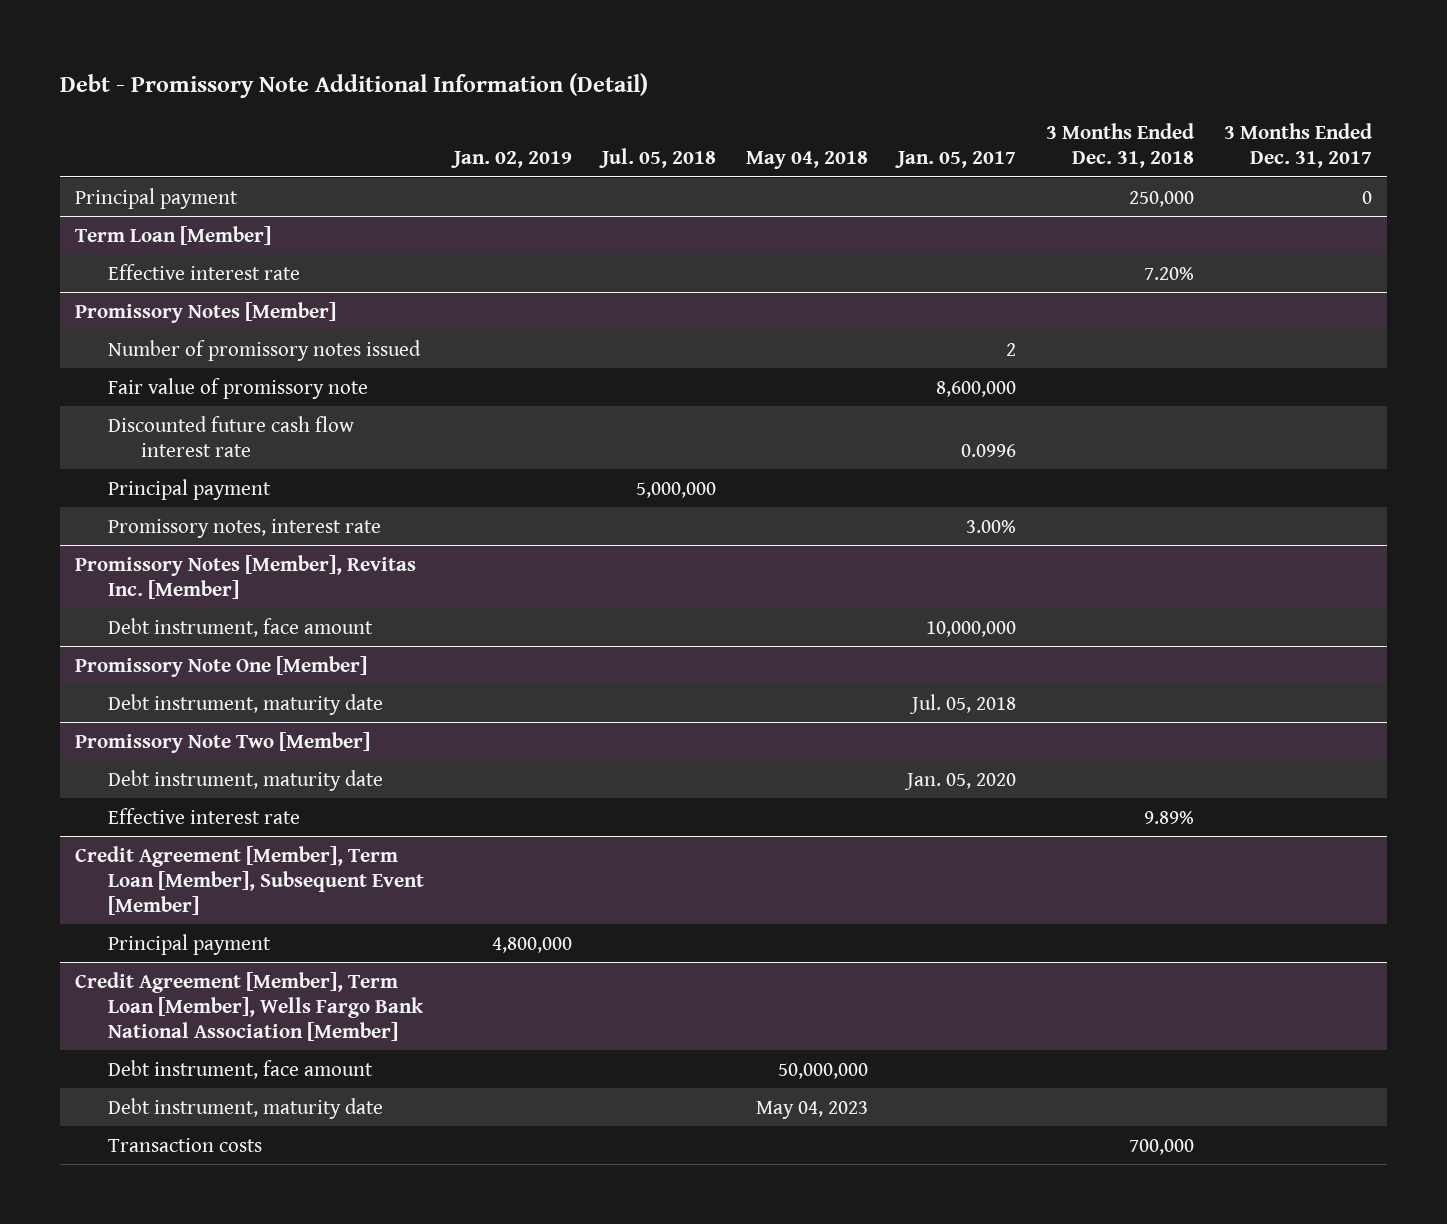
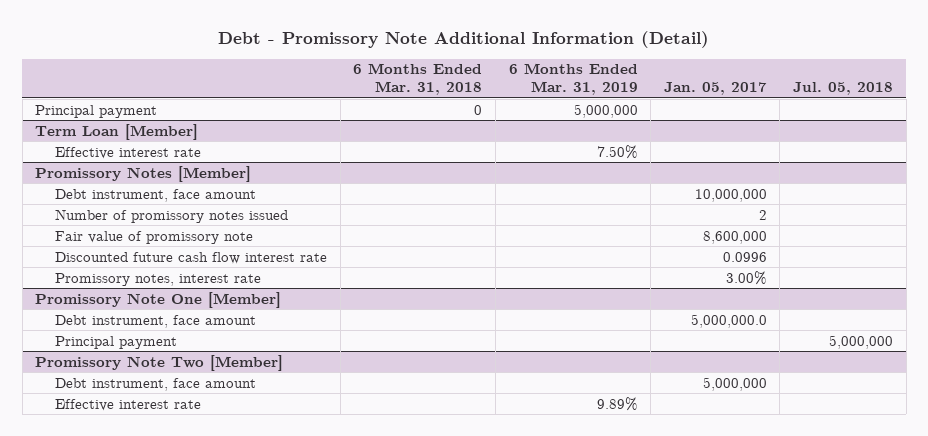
[451,150,573,168] Jan. 02, 2019 -> none
[746,150,869,169] May 04, 2018 -> none
[1046,122,1195,168] 3 Months Ended Dec. 31, 2018 -> none
[1224,122,1373,168] 3 Months Ended Dec. 31, 2017 -> none
none -> [353,63,483,95] 6 Months Ended Mar. 31, 2018
none -> [508,63,638,95] 6 Months Ended Mar. 31, 2019
none -> [55,188,257,202] Debt instrument, face amount
[108,478,272,500] Principal payment -> none
[74,554,416,599] Promissory Notes [Member], Revitas Inc. [Member] -> none
[108,617,374,637] Debt instrument, face amount -> none
[108,693,384,715] Debt instrument, maturity date -> none
none -> [55,314,257,328] Debt instrument, face amount
none -> [55,335,178,349] Principal payment
[108,769,384,791] Debt instrument, maturity date -> none
none -> [55,377,257,391] Debt instrument, face amount
[74,845,425,915] Credit Agreement [Member], Term Loan [Member], Subsequent Event [Member] -> none
[108,933,272,955] Principal payment -> none
[74,971,425,1041] Credit Agreement [Member], Term Loan [Member], Wells Fargo Bank National Association [Member] -> none
[108,1059,374,1079] Debt instrument, face amount -> none
[108,1097,384,1119] Debt instrument, maturity date -> none
[108,1137,263,1152] Transaction costs -> none

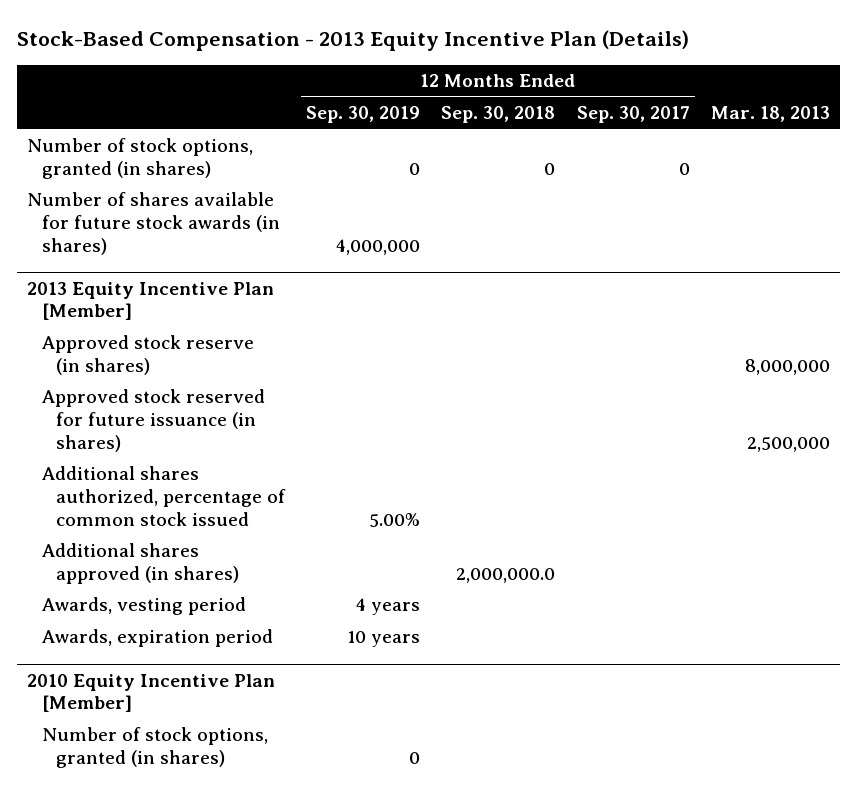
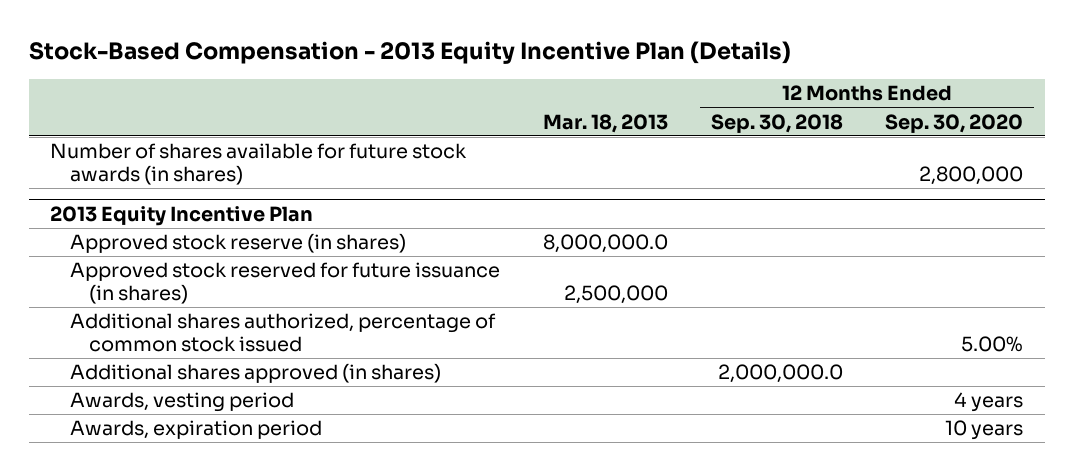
[306,106,421,124] Sep. 30, 2019 -> none
[576,106,690,124] Sep. 30, 2017 -> none
none -> [885,113,1024,133] Sep. 30, 2020
[27,138,254,179] Number of stock options, granted (in shares) -> none
[27,281,275,321] 2013 Equity Incentive Plan [Member] -> [50,205,314,226] 2013 Equity Incentive Plan
[744,358,830,375] 8,000,000 -> [542,234,668,254] 8,000,000.0
[27,673,276,713] 2010 Equity Incentive Plan [Member] -> none
[41,727,268,768] Number of stock options, granted (in shares) -> none

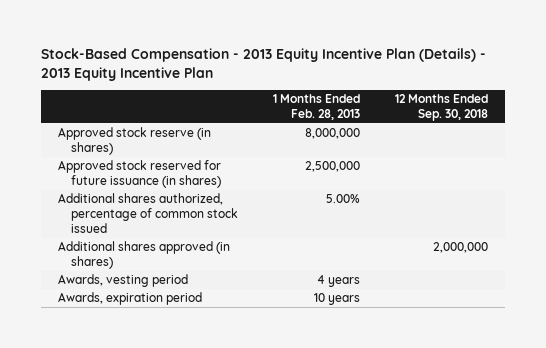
[28,41,791,65] Stock-Based Compensation - 2013 Equity Incentive Plan (Details) -> [40,48,486,82] Stock-Based Compensation - 2013 Equity Incentive Plan (Details) - 2013 Equity Incentive Plan
[542,113,668,133] Mar. 18, 2013 -> none
[885,113,1024,133] Sep. 30, 2020 -> none
none -> [272,94,360,121] 1 Months Ended Feb. 28, 2013
[50,143,468,186] Number of shares available for future stock awards (in shares) -> none
[50,205,314,226] 2013 Equity Incentive Plan -> none
[69,233,406,254] Approved stock reserve (in shares) -> none
[69,262,500,305] Approved stock reserved for future issuance (in shares) -> none
[69,313,496,353] Additional shares authorized, percentage of common stock issued -> none
[69,363,441,384] Additional shares approved (in shares) -> none
[69,392,294,413] Awards, vesting period -> none
[69,420,322,440] Awards, expiration period -> none
none -> [58,127,212,156] Approved stock reserve (in shares)
none -> [58,160,222,189] Approved stock reserved for future issuance (in shares)
none -> [58,193,238,233] Additional shares authorized, percentage of common stock issued
none -> [58,241,231,270] Additional shares approved (in shares)
none -> [58,274,189,288] Awards, vesting period
none -> [58,292,203,306] Awards, expiration period

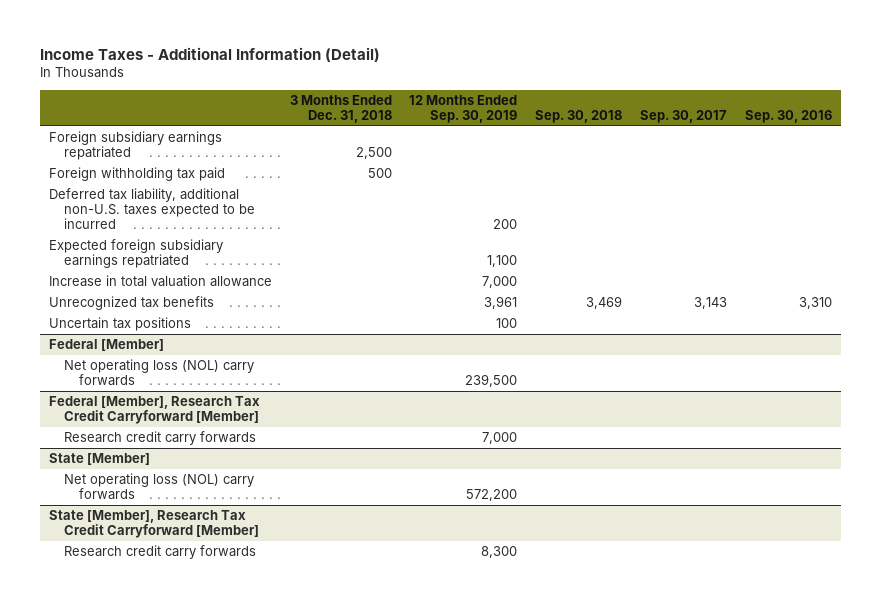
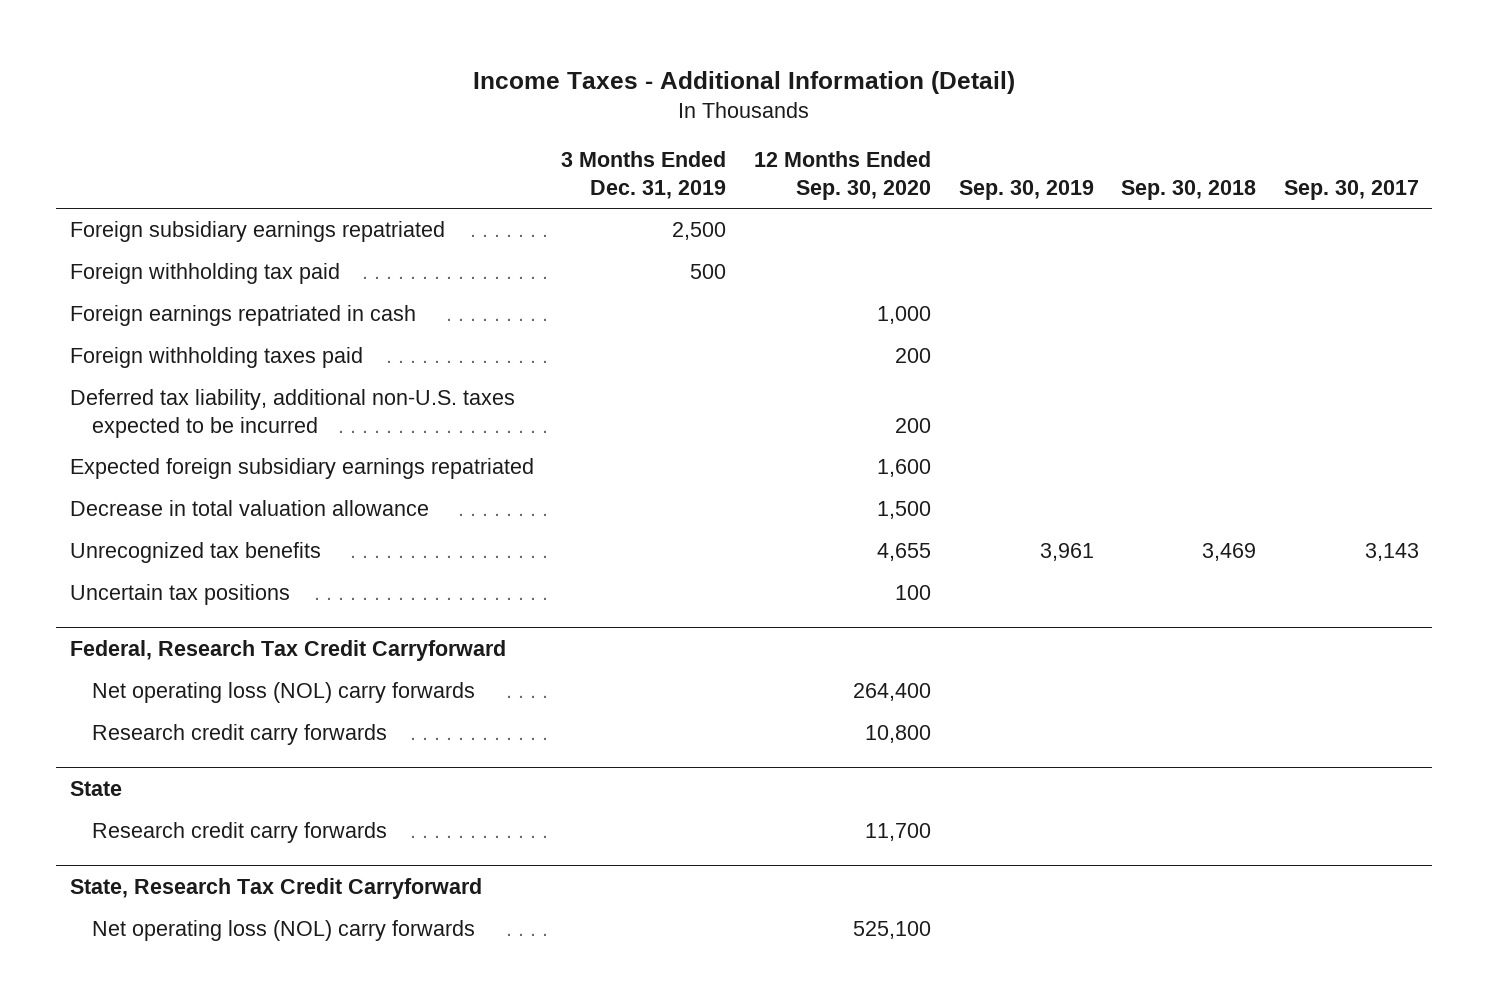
[289,94,392,124] 3 Months Ended Dec. 31, 2018 -> none
[409,94,518,124] 12 Months Ended Sep. 30, 2019 -> none
[744,110,832,124] Sep. 30, 2016 -> none
none -> [561,151,727,199] 3 Months Ended Dec. 31, 2019
none -> [753,151,931,200] 12 Months Ended Sep. 30, 2020
none -> [958,179,1094,200] Sep. 30, 2019
none -> [69,305,416,327] Foreign earnings repatriated in cash
none -> [69,347,363,369] Foreign withholding taxes paid
[48,275,272,288] Increase in total valuation allowance -> [69,500,429,517] Decrease in total valuation allowance
[48,339,164,352] Federal [Member] -> none
[63,359,254,387] Net operating loss (NOL) carry forwards -> none
[48,396,260,425] Federal [Member], Research Tax Credit Carryforward [Member] -> [69,640,506,662] Federal, Research Tax Credit Carryforward
none -> [91,682,475,704] Net operating loss (NOL) carry forwards
[63,473,254,501] Net operating loss (NOL) carry forwards -> none
[63,545,256,560] Research credit carry forwards -> none
[48,453,150,466] State [Member] -> [69,781,122,797] State
none -> [91,822,387,844] Research credit carry forwards
[48,510,259,539] State [Member], Research Tax Credit Carryforward [Member] -> [69,878,482,900] State, Research Tax Credit Carryforward
none -> [91,920,475,942] Net operating loss (NOL) carry forwards

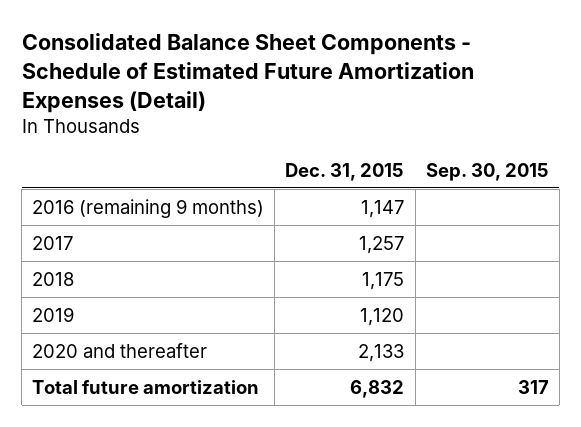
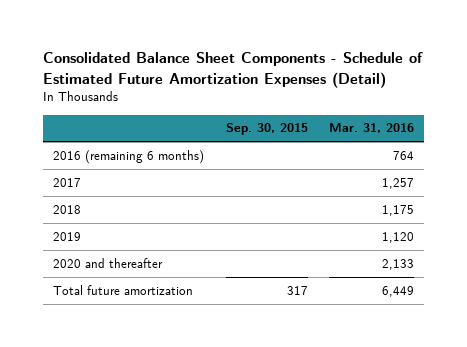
[285,162,405,181] Dec. 31, 2015 -> none
none -> [328,123,414,134] Mar. 31, 2016
[32,198,265,218] 2016 (remaining 9 months) -> [53,149,205,164] 2016 (remaining 6 months)

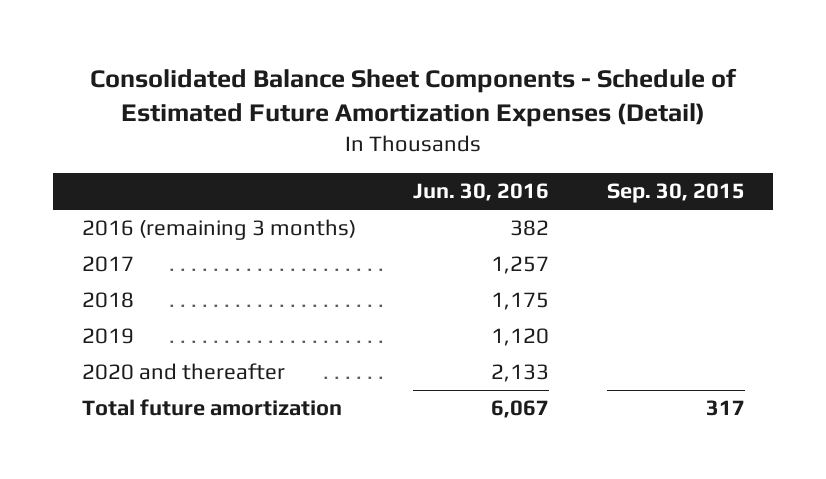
[328,123,414,134] Mar. 31, 2016 -> none
none -> [413,183,550,202] Jun. 30, 2016
[53,149,205,164] 2016 (remaining 6 months) -> [81,219,356,241] 2016 (remaining 3 months)

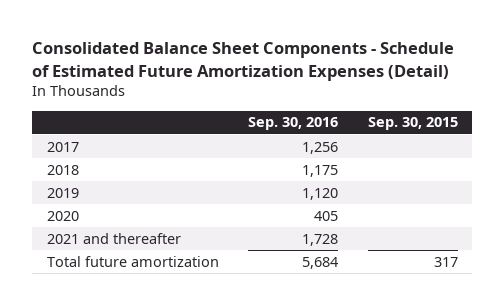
[413,183,550,202] Jun. 30, 2016 -> none
none -> [248,117,339,131] Sep. 30, 2016
[81,219,356,241] 2016 (remaining 3 months) -> none
none -> [46,210,79,221] 2020
[81,363,285,381] 2020 and thereafter -> [46,232,181,244] 2021 and thereafter

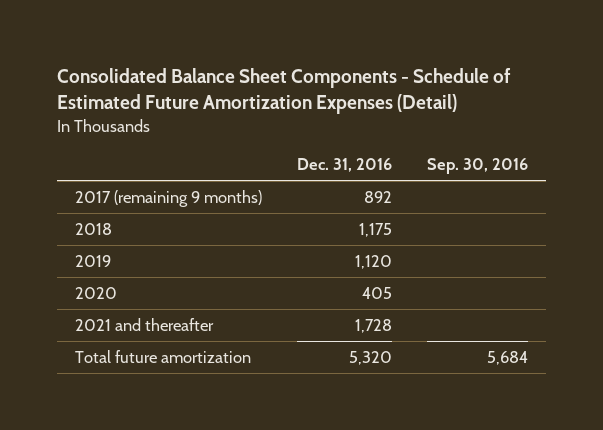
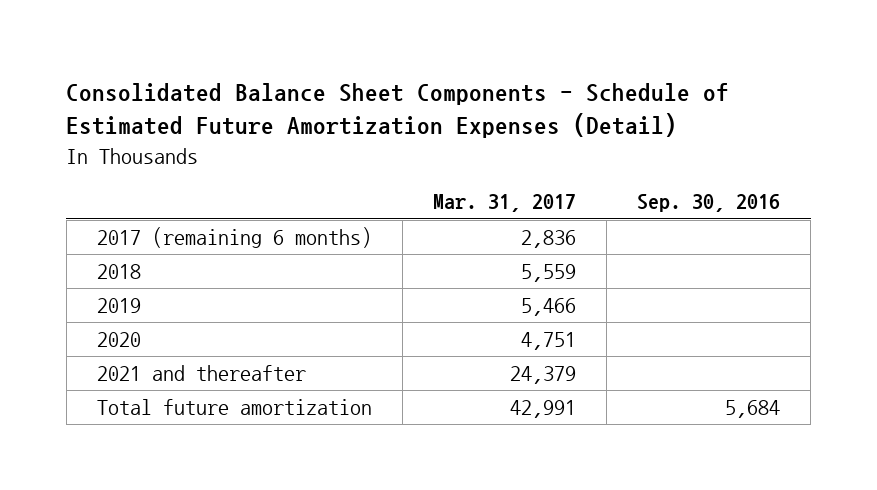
[297,158,393,173] Dec. 31, 2016 -> none
none -> [433,194,577,213] Mar. 31, 2017
[74,189,262,207] 2017 (remaining 9 months) -> [96,227,372,249] 2017 (remaining 6 months)

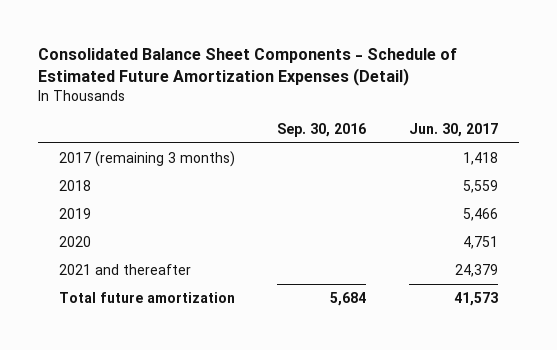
[433,194,577,213] Mar. 31, 2017 -> none
none -> [408,122,498,137] Jun. 30, 2017
[96,227,372,249] 2017 (remaining 6 months) -> [59,150,236,167] 2017 (remaining 3 months)

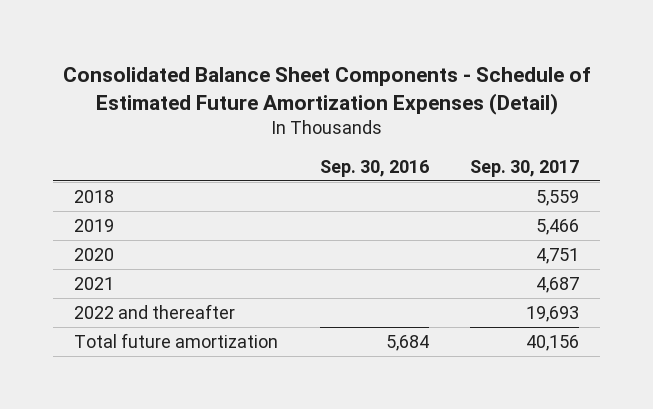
[408,122,498,137] Jun. 30, 2017 -> none
none -> [470,159,580,177] Sep. 30, 2017
[59,150,236,167] 2017 (remaining 3 months) -> none
none -> [74,276,115,290] 2021
[59,263,192,275] 2021 and thereafter -> [74,303,236,319] 2022 and thereafter

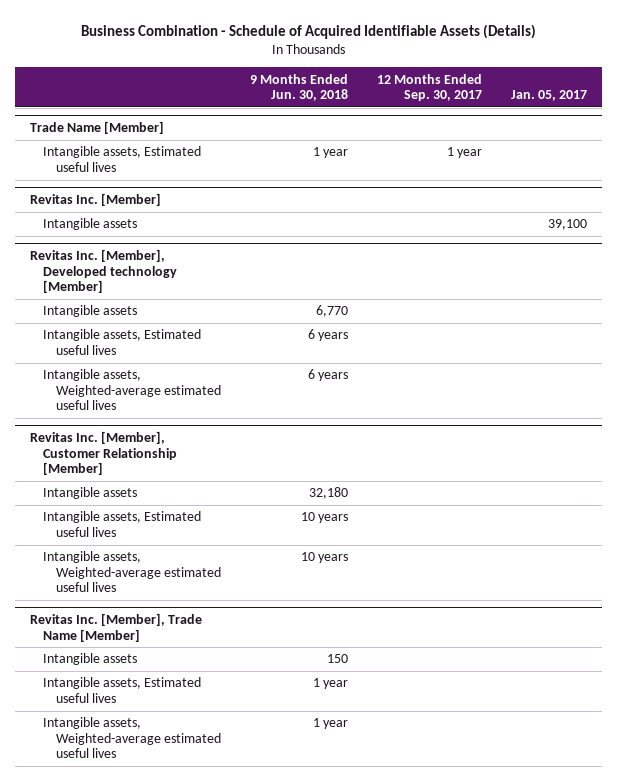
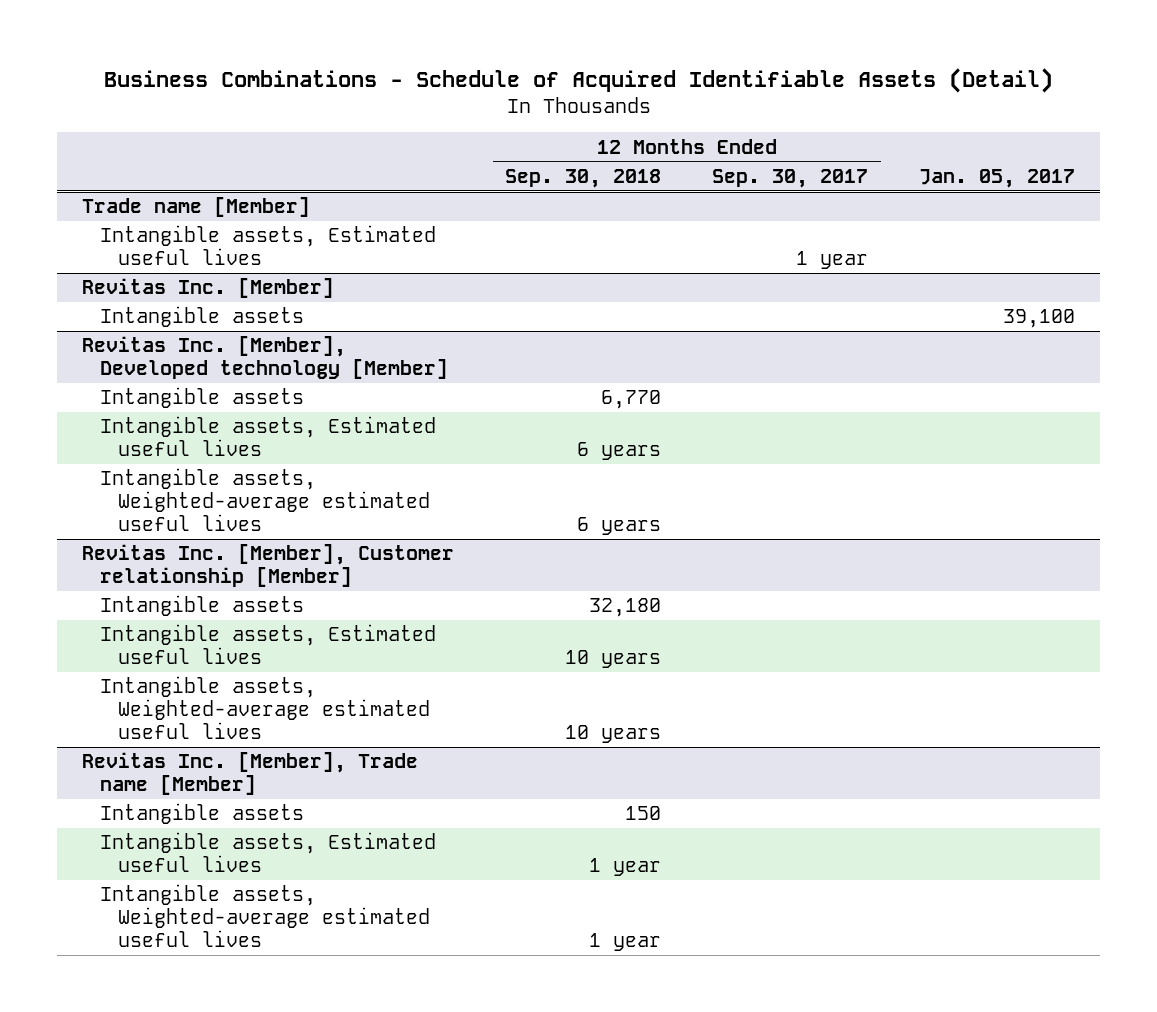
[80,24,536,40] Business Combination - Schedule of Acquired Identifiable Assets (Details) -> [103,68,1053,94] Business Combinations - Schedule of Acquired Identifiable Assets (Detail)
[250,73,349,102] 9 Months Ended Jun. 30, 2018 -> none
none -> [505,168,662,188] Sep. 30, 2018
[30,121,165,135] Trade Name [Member] -> [82,197,311,218] Trade name [Member]
[30,431,177,476] Revitas Inc. [Member], Customer Relationship [Member] -> [82,544,455,588] Revitas Inc. [Member], Customer relationship [Member]
[30,613,203,642] Revitas Inc. [Member], Trade Name [Member] -> [82,752,419,796] Revitas Inc. [Member], Trade name [Member]

